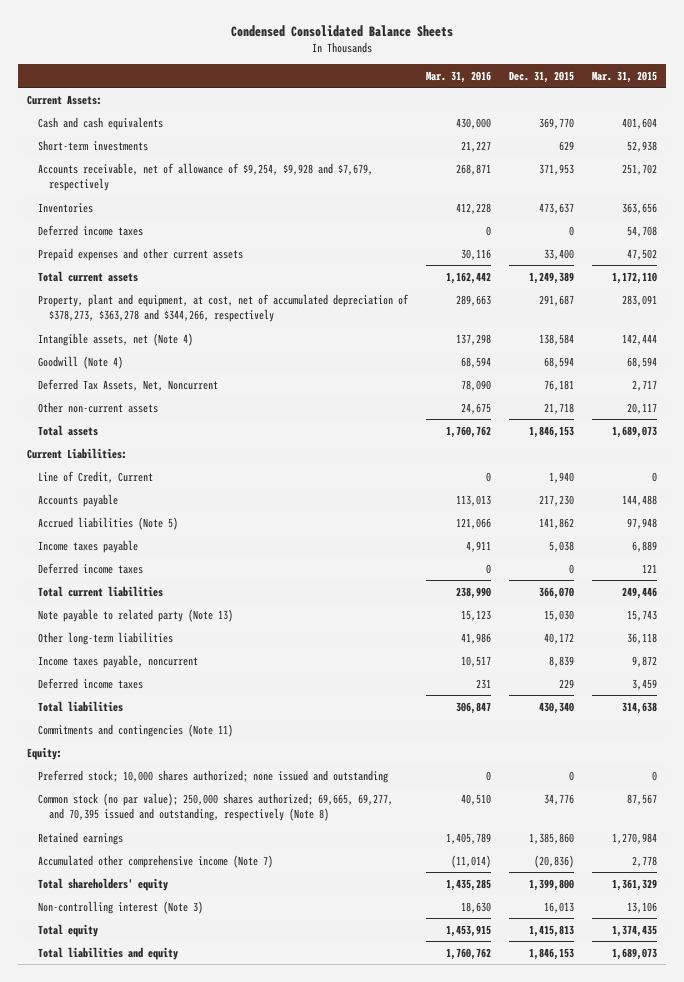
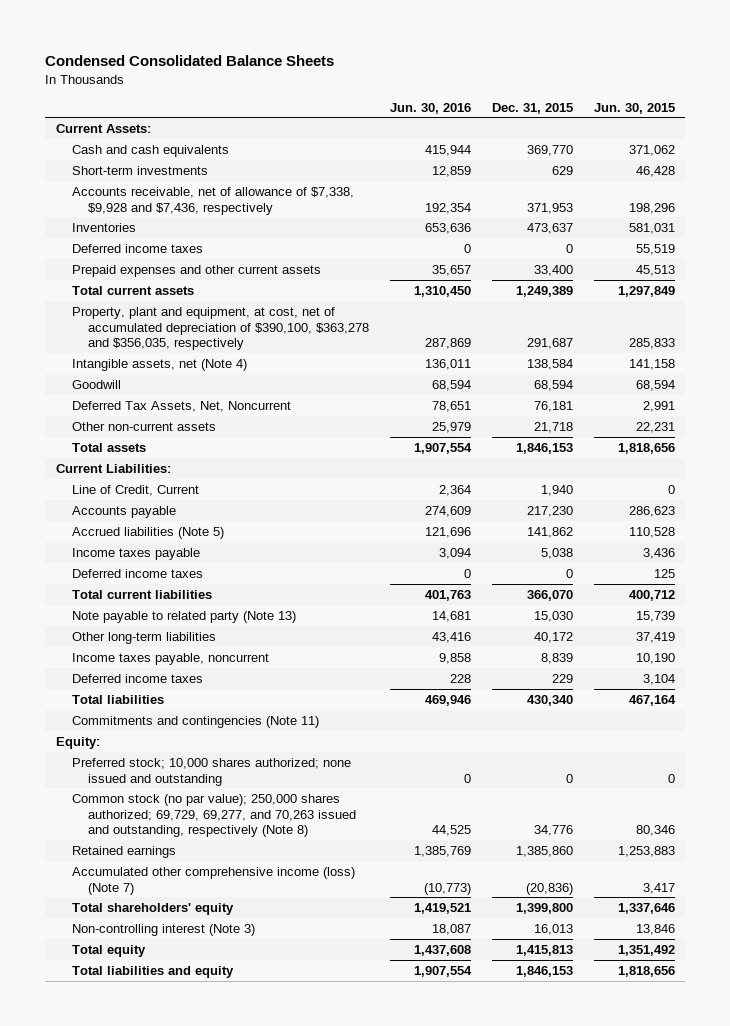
[426,70,492,83] Mar. 31, 2016 -> none
[591,70,657,83] Mar. 31, 2015 -> none
none -> [389,102,471,114] Jun. 30, 2016
none -> [593,102,675,114] Jun. 30, 2015
[38,162,374,191] Accounts receivable, net of allowance of $9,254, $9,928 and $7,679, respectively -> [71,186,354,215] Accounts receivable, net of allowance of $7,338, $9,928 and $7,436, respectively
[38,293,410,322] Property, plant and equipment, at cost, net of accumulated depreciation of $378,273, $363,278 and $344,266, respectively -> [71,306,370,351] Property, plant and equipment, at cost, net of accumulated depreciation of $390,100, $363,278 and $356,035, respectively
[38,355,124,369] Goodwill (Note 4) -> [71,379,121,389] Goodwill
[38,792,394,821] Common stock (no par value); 250,000 shares authorized; 69,665, 69,277, and 70,395 issued and outstanding, respectively (Note 8) -> [71,793,357,838] Common stock (no par value); 250,000 shares authorized; 69,729, 69,277, and 70,263 issued and outstanding, respectively (Note 8)
[38,854,274,868] Accumulated other comprehensive income (Note 7) -> [71,866,355,895] Accumulated other comprehensive income (loss) (Note 7)

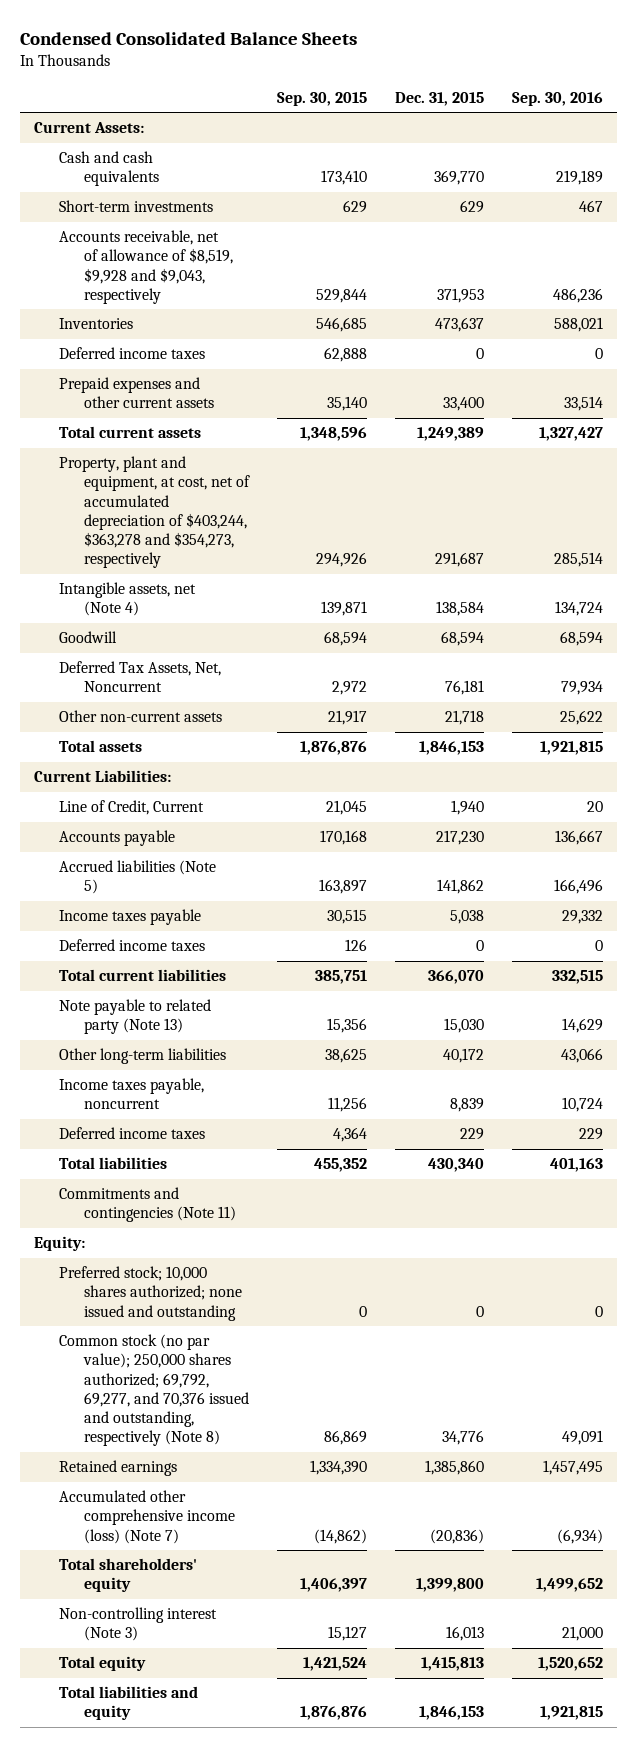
[389,102,471,114] Jun. 30, 2016 -> none
[593,102,675,114] Jun. 30, 2015 -> none
none -> [277,91,368,106] Sep. 30, 2015
none -> [512,91,604,106] Sep. 30, 2016
[71,186,354,215] Accounts receivable, net of allowance of $7,338, $9,928 and $7,436, respectively -> [59,230,234,304] Accounts receivable, net of allowance of $8,519, $9,928 and $9,043, respectively
[71,306,370,351] Property, plant and equipment, at cost, net of accumulated depreciation of $390,100, $363,278 and $356,035, respectively -> [59,456,251,569] Property, plant and equipment, at cost, net of accumulated depreciation of $403,244, $363,278 and $354,273, respectively
[71,793,357,838] Common stock (no par value); 250,000 shares authorized; 69,729, 69,277, and 70,263 issued and outstanding, respectively (Note 8) -> [59,1334,250,1447] Common stock (no par value); 250,000 shares authorized; 69,792, 69,277, and 70,376 issued and outstanding, respectively (Note 8)

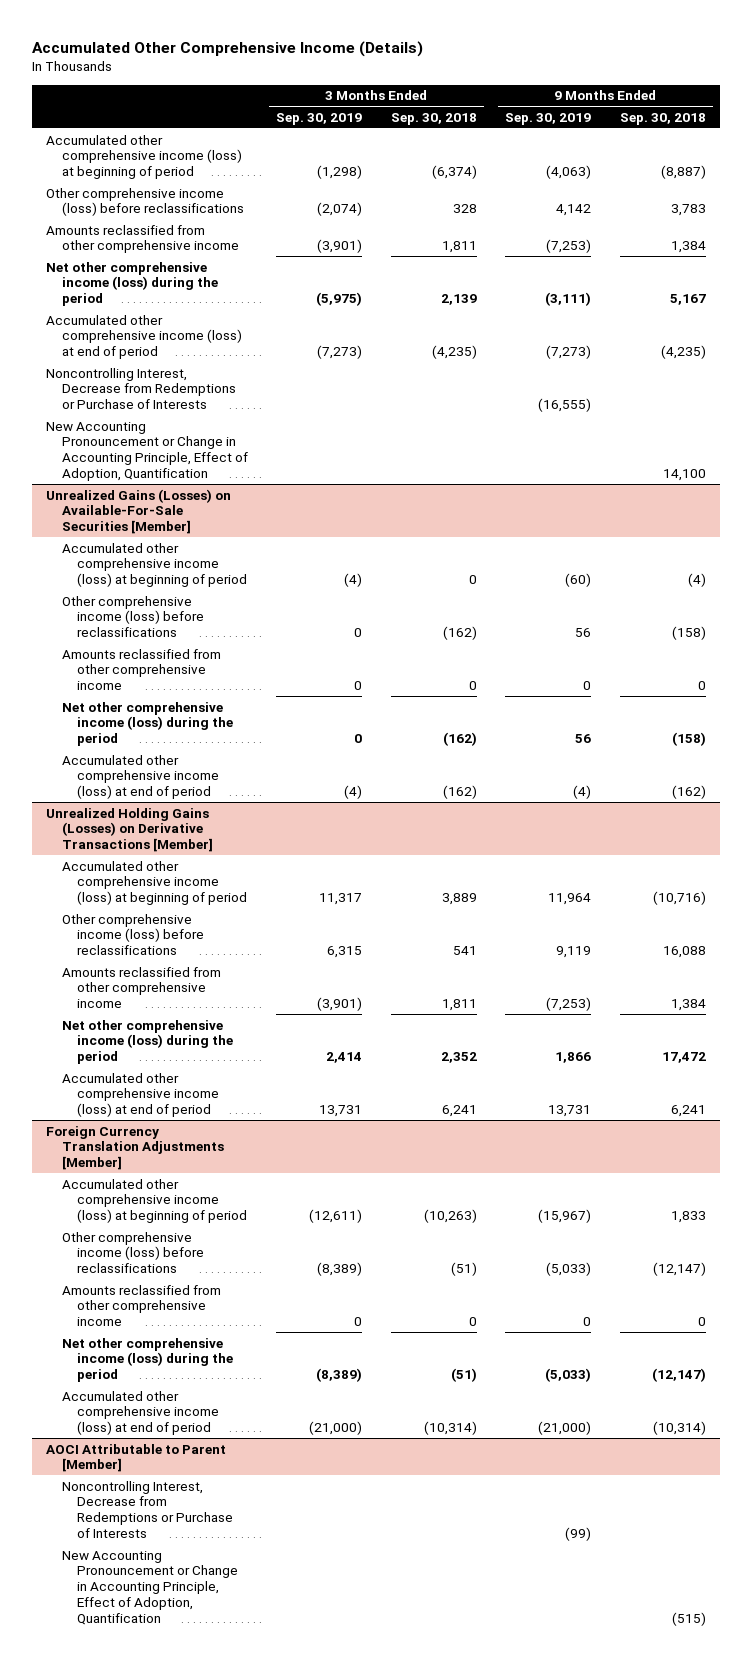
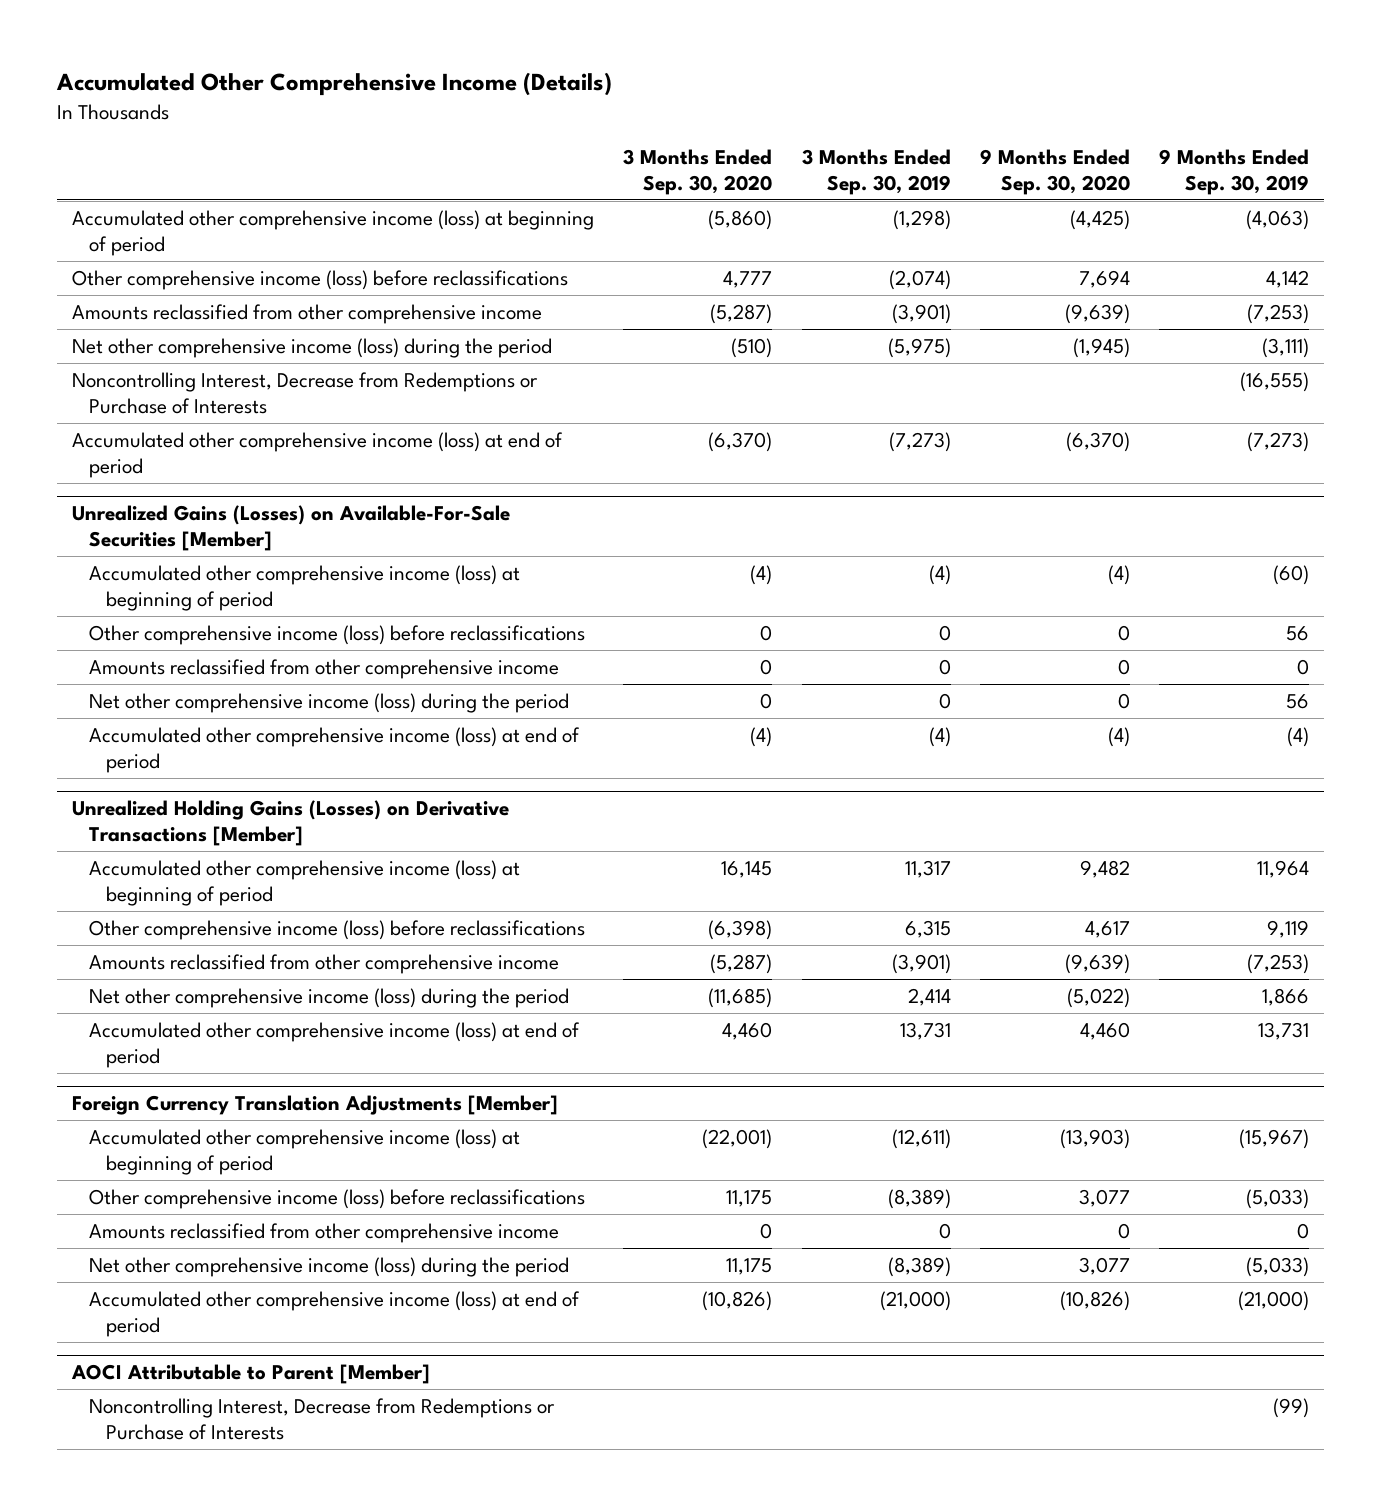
[390,112,477,125] Sep. 30, 2018 -> none
[619,112,706,125] Sep. 30, 2018 -> none
none -> [623,148,773,195] 3 Months Ended Sep. 30, 2020
none -> [980,148,1131,195] 9 Months Ended Sep. 30, 2020
[46,421,248,481] New Accounting Pronouncement or Change in Accounting Principle, Effect of Adoption, Quantification -> none
[46,314,242,360] Accumulated other comprehensive income (loss) at end of period -> [72,431,564,479] Accumulated other comprehensive income (loss) at end of period
[61,1550,238,1625] New Accounting Pronouncement or Change in Accounting Principle, Effect of Adoption, Quantification -> none

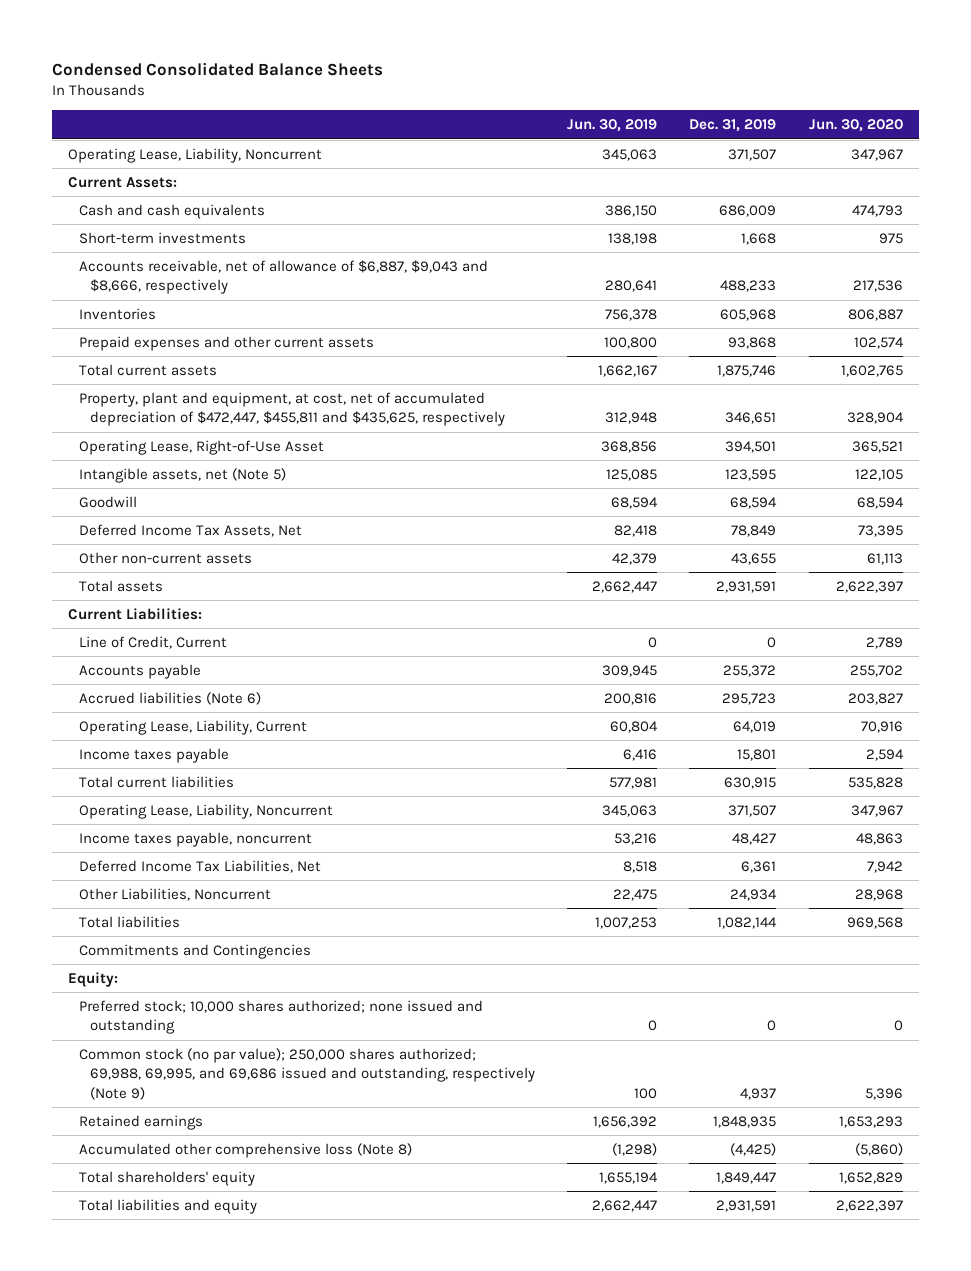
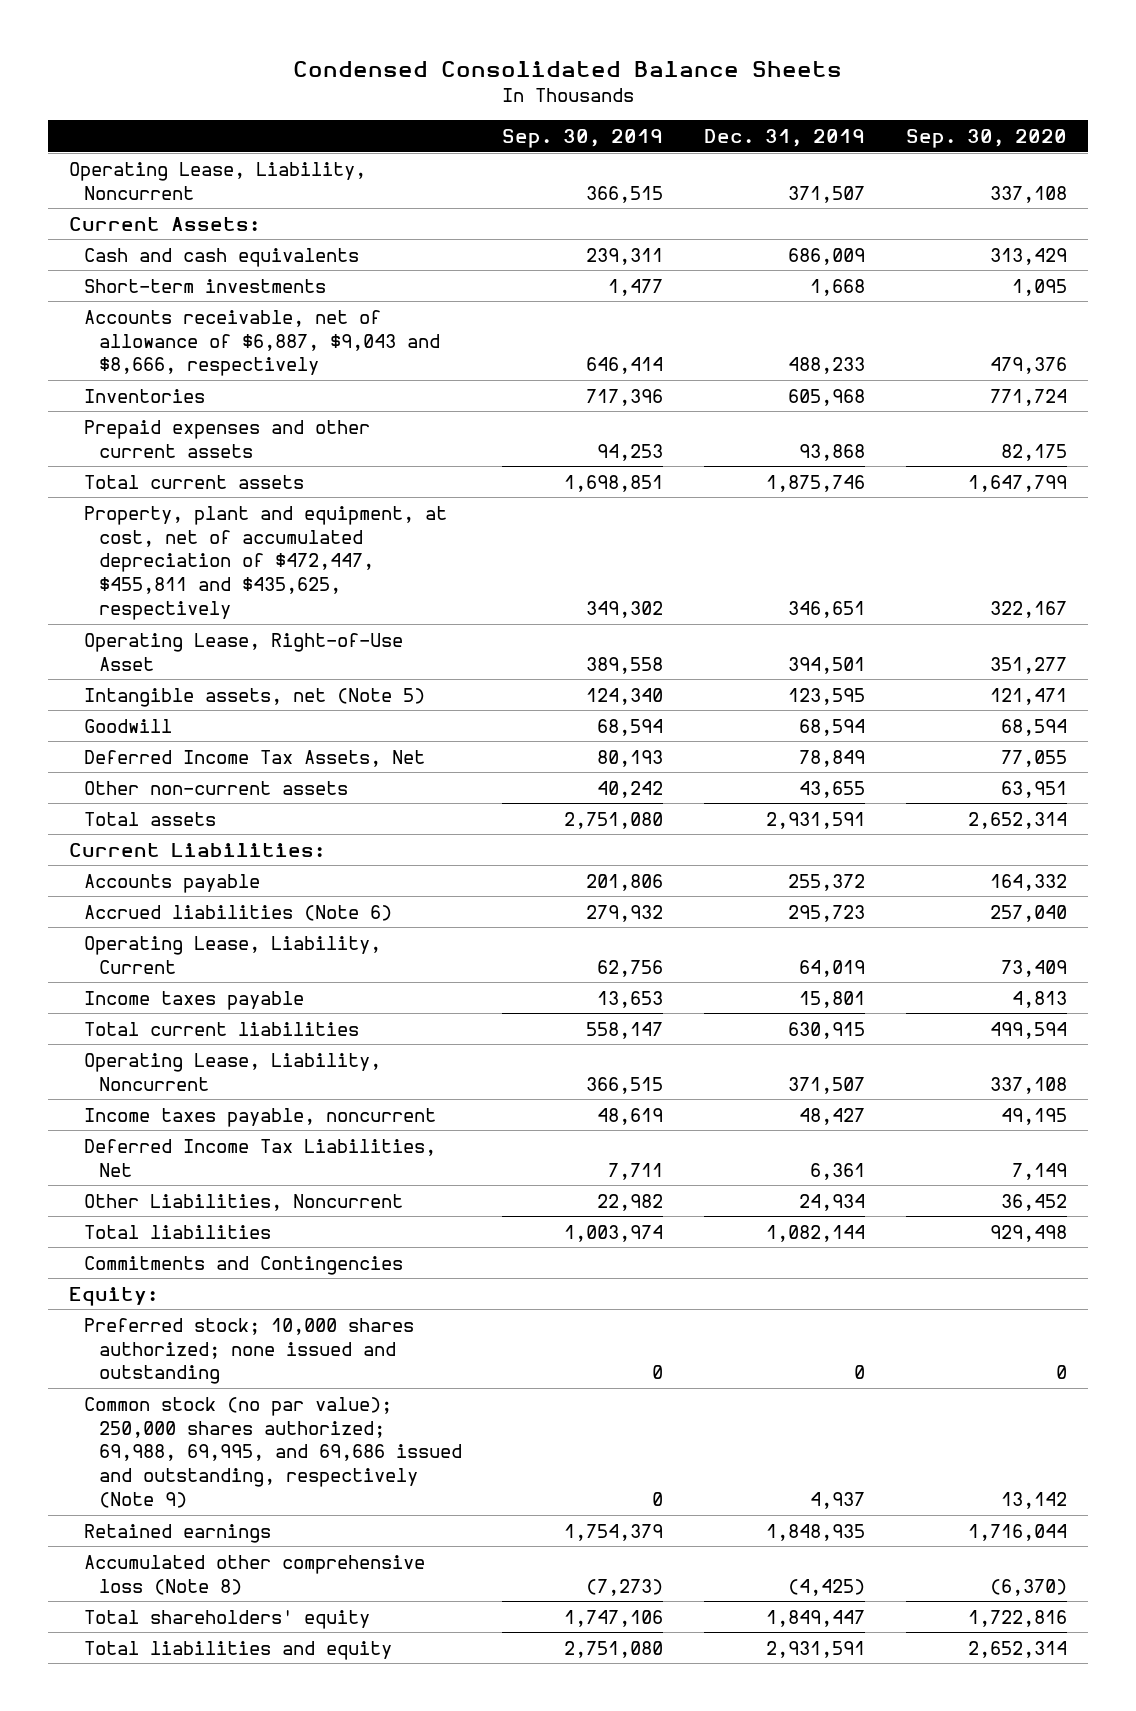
[567,119,658,133] Jun. 30, 2019 -> none
[808,119,903,133] Jun. 30, 2020 -> none
none -> [502,129,664,149] Sep. 30, 2019
none -> [906,129,1068,149] Sep. 30, 2020
[78,635,227,649] Line of Credit, Current -> none

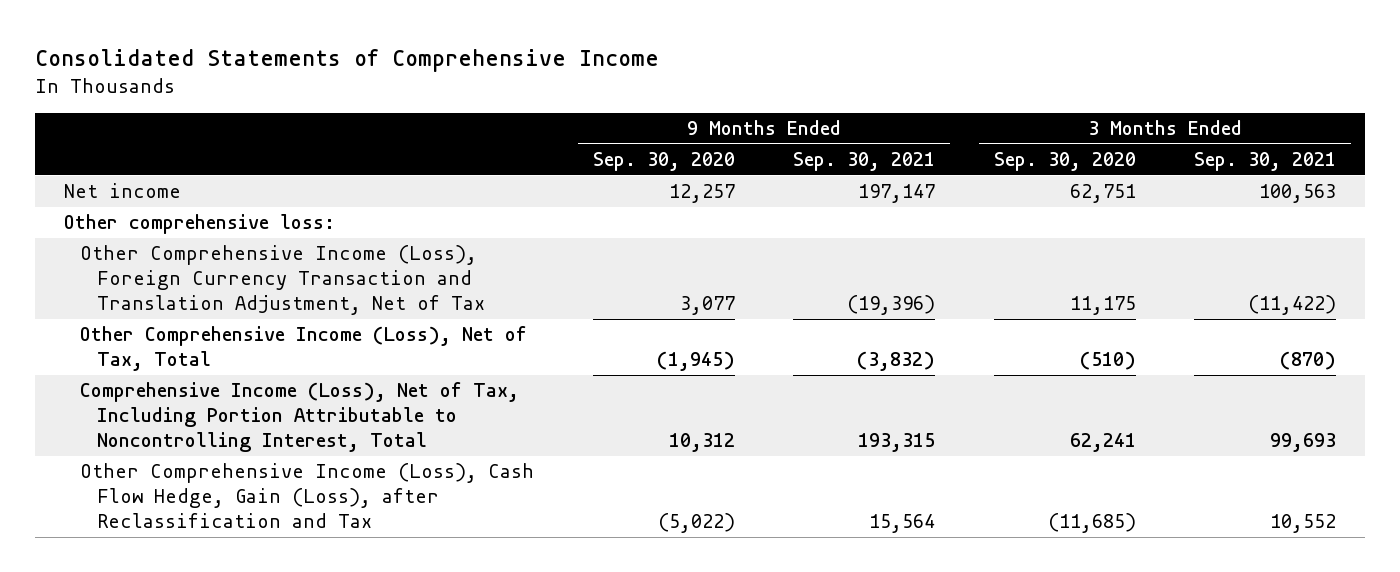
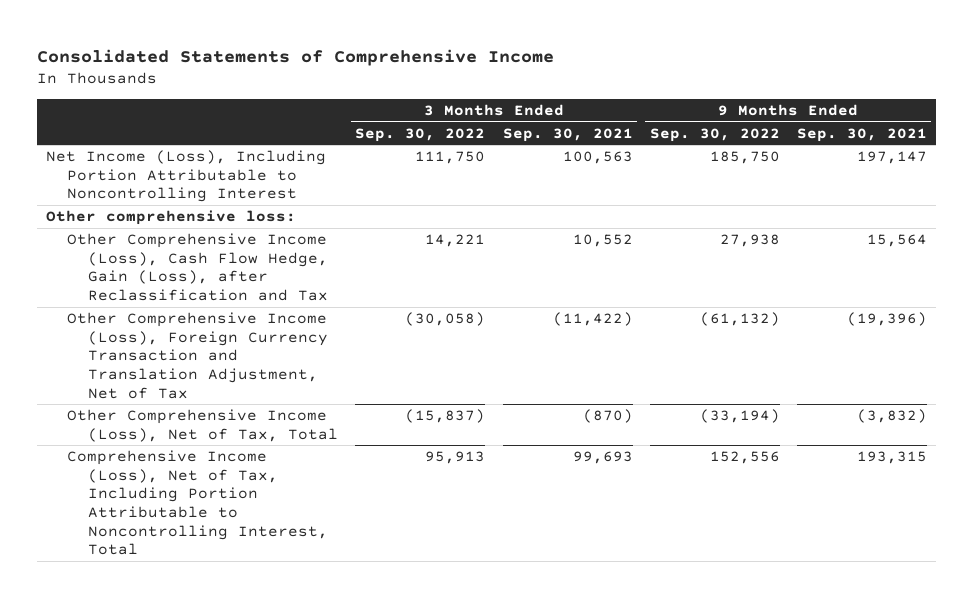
[592,152,735,172] Sep. 30, 2020 -> none
[993,152,1136,172] Sep. 30, 2020 -> none
none -> [355,127,486,142] Sep. 30, 2022
none -> [649,127,780,142] Sep. 30, 2022
[63,183,181,199] Net income -> [45,150,326,203] Net Income (Loss), Including Portion Attributable to Noncontrolling Interest
[80,463,535,529] Other Comprehensive Income (Loss), Cash Flow Hedge, Gain (Loss), after Reclassification and Tax -> [66,233,329,301] Other Comprehensive Income (Loss), Cash Flow Hedge, Gain (Loss), after Reclassification and Tax

